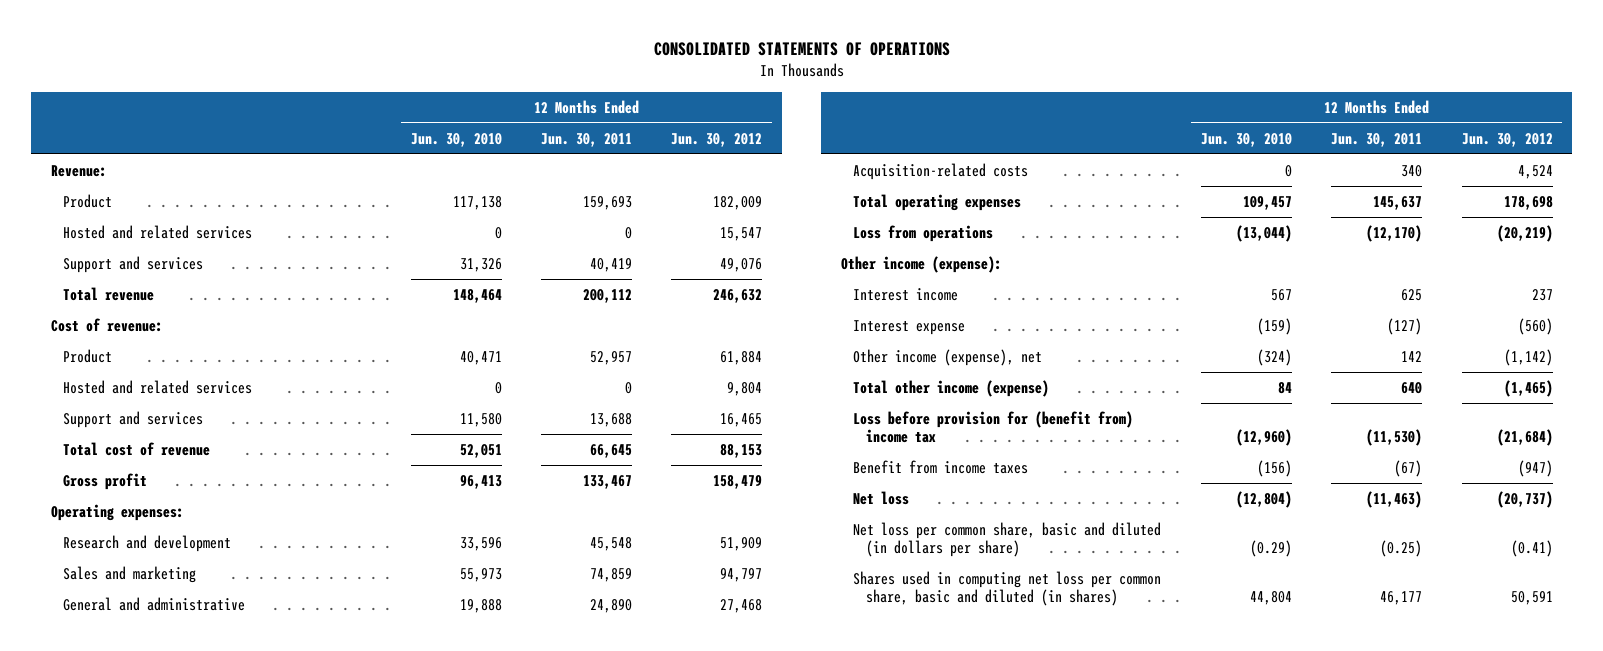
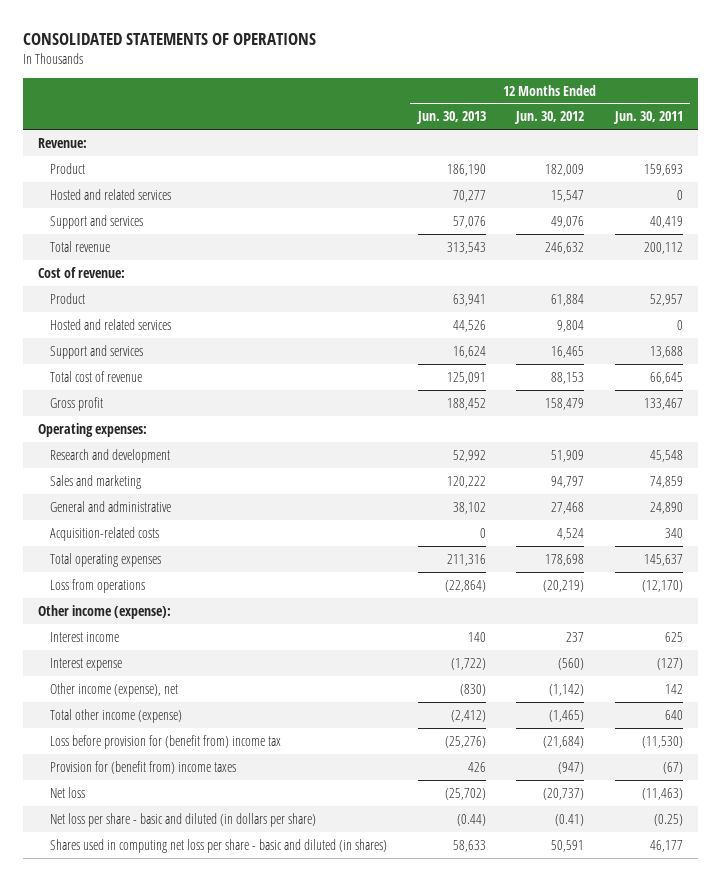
[410,132,502,147] Jun. 30, 2010 -> none
none -> [415,111,486,125] Jun. 30, 2013
[853,459,1029,474] Benefit from income taxes -> [50,760,237,774] Provision for (benefit from) income taxes
[853,521,1162,558] Net loss per common share, basic and diluted (in dollars per share) -> [50,812,317,827] Net loss per share - basic and diluted (in dollars per share)
[853,570,1162,607] Shares used in computing net loss per common share, basic and diluted (in shares) -> [50,838,388,853] Shares used in computing net loss per share - basic and diluted (in shares)

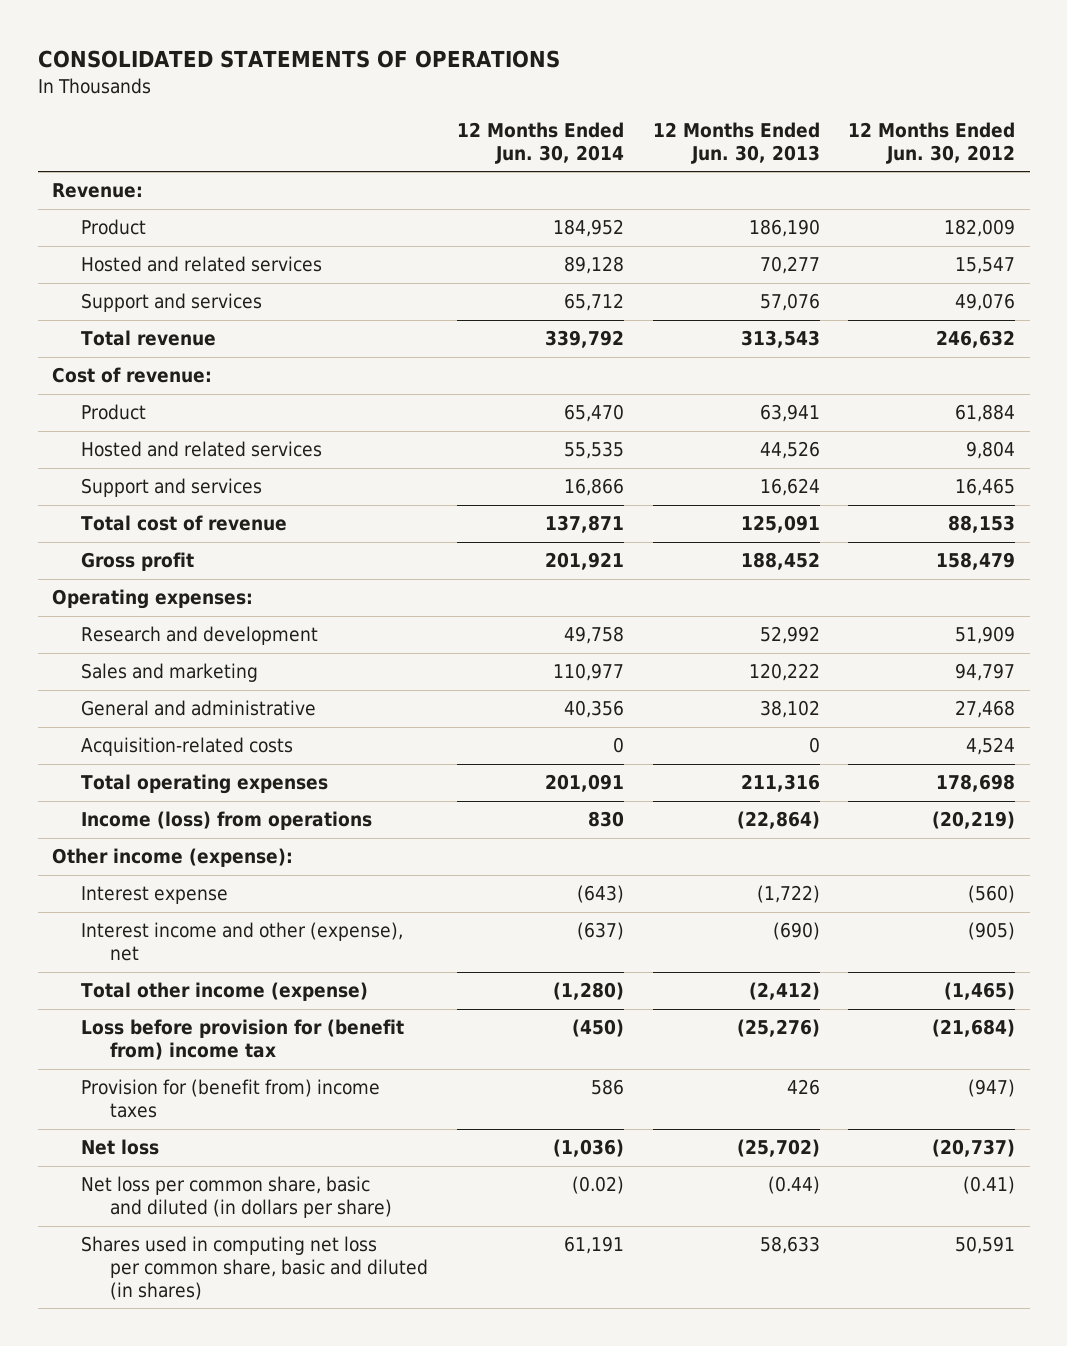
[612,111,683,125] Jun. 30, 2011 -> none
none -> [456,122,624,164] 12 Months Ended Jun. 30, 2014
[50,578,146,593] Loss from operations -> [81,811,373,831] Income (loss) from operations
[50,631,120,642] Interest income -> none
[50,682,179,697] Other income (expense), net -> [81,922,404,962] Interest income and other (expense), net
[459,683,486,696] (830) -> [772,922,820,941] (690)
[549,683,585,696] (1,142) -> [968,922,1016,941] (905)
[50,812,317,827] Net loss per share - basic and diluted (in dollars per share) -> [81,1176,392,1219] Net loss per common share, basic and diluted (in dollars per share)
[50,838,388,853] Shares used in computing net loss per share - basic and diluted (in shares) -> [81,1236,428,1300] Shares used in computing net loss per common share, basic and diluted (in shares)

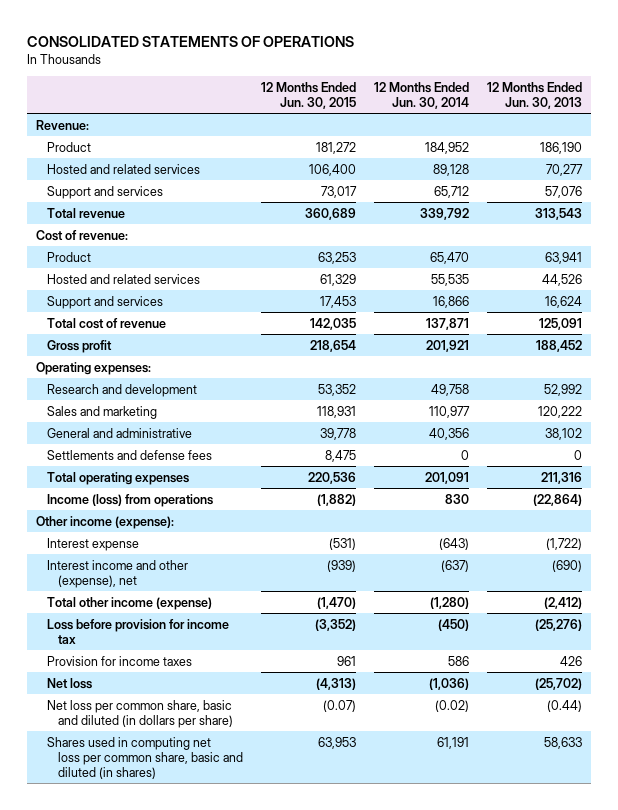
[848,122,1016,164] 12 Months Ended Jun. 30, 2012 -> none
none -> [260,82,356,110] 12 Months Ended Jun. 30, 2015
[81,737,294,757] Acquisition-related costs -> none
none -> [47,449,213,460] Settlements and defense fees
[81,1019,405,1061] Loss before provision for (benefit from) income tax -> [47,618,230,644] Loss before provision for income tax
[81,1079,381,1119] Provision for (benefit from) income taxes -> [47,655,193,666] Provision for income taxes

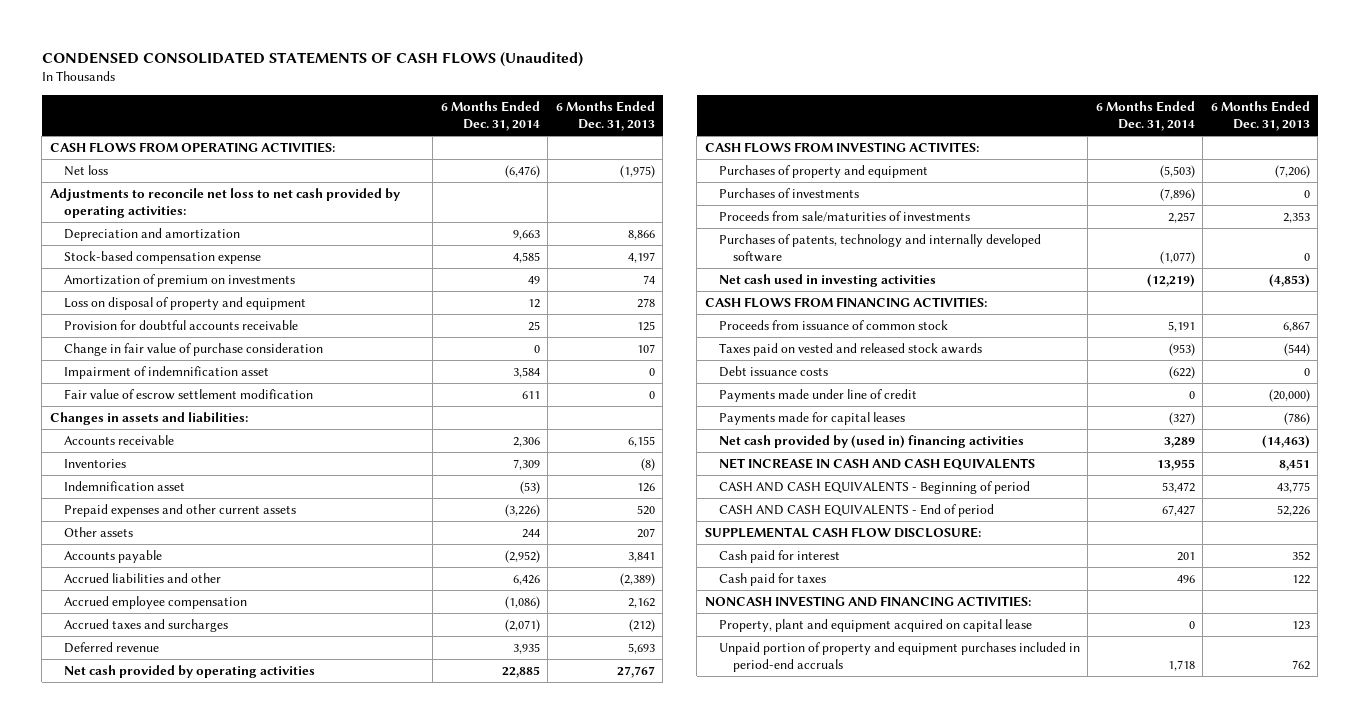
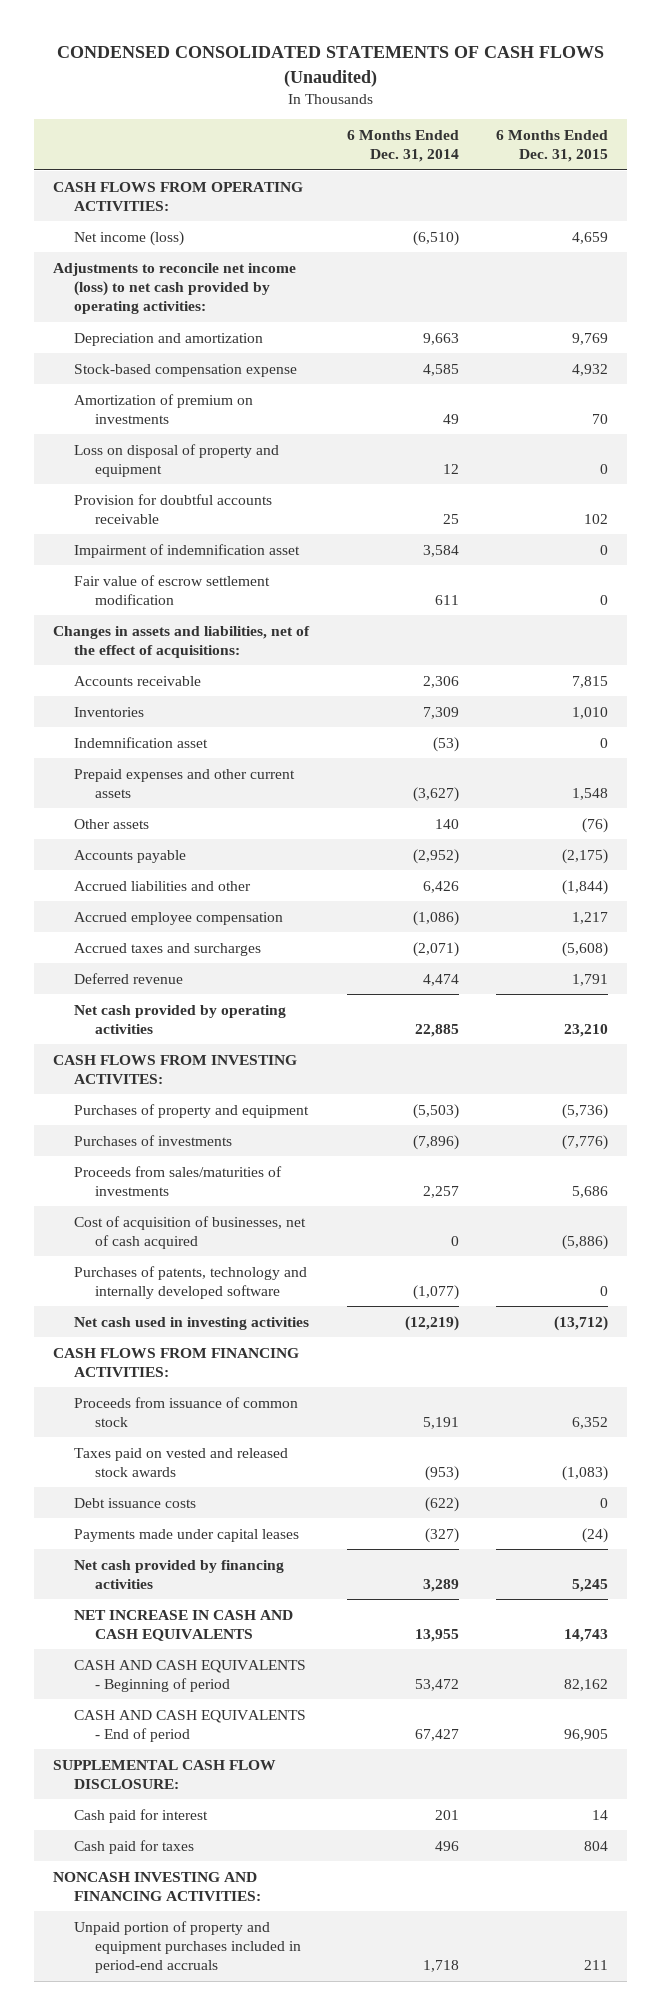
[555,101,655,131] 6 Months Ended Dec. 31, 2013 -> none
none -> [496,129,609,163] 6 Months Ended Dec. 31, 2015
[63,165,108,177] Net loss -> [74,230,185,246] Net income (loss)
[504,165,540,179] (6,476) -> [412,230,459,246] (6,510)
[49,188,400,218] Adjustments to reconcile net loss to net cash provided by operating activities: -> [52,262,296,315] Adjustments to reconcile net income (loss) to net cash provided by operating activities:
[63,343,323,357] Change in fair value of purchase consideration -> none
[49,412,248,426] Changes in assets and liabilities: -> [52,625,310,659] Changes in assets and liabilities, net of the effect of acquisitions:
[504,504,540,518] (3,226) -> [412,787,459,803] (3,627)
[521,529,540,539] 244 -> [434,818,459,829] 140
[512,643,540,655] 3,935 -> [422,973,459,986] 4,474
[718,211,970,223] Proceeds from sale/maturities of investments -> [74,1165,283,1197] Proceeds from sales/maturities of investments
none -> [74,1215,307,1250] Cost of acquisition of businesses, net of cash acquired
[718,389,917,403] Payments made under line of credit -> none
[718,412,905,426] Payments made for capital leases -> [74,1528,300,1542] Payments made under capital leases
[718,435,1024,449] Net cash provided by (used in) financing activities -> [74,1559,285,1590] Net cash provided by financing activities
[718,619,1032,633] Property, plant and equipment acquired on capital lease -> none

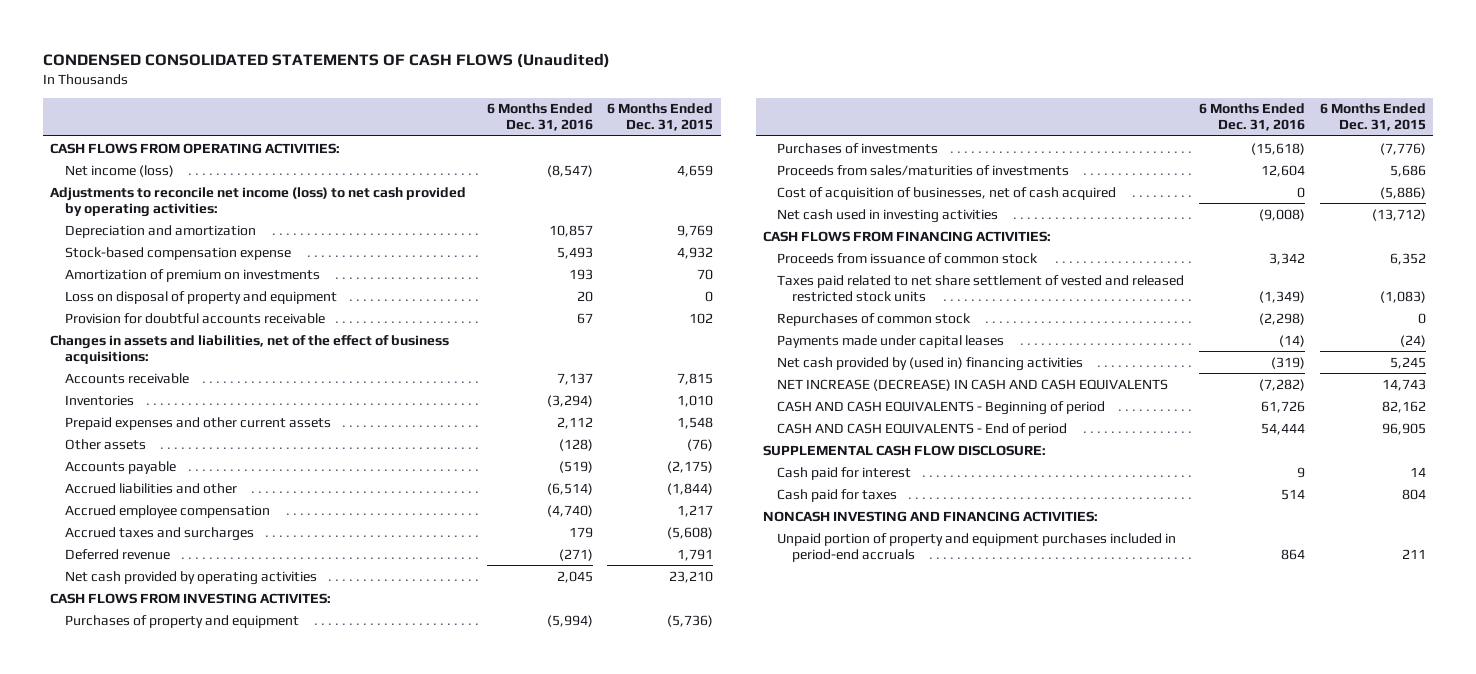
[346,129,459,163] 6 Months Ended Dec. 31, 2014 -> none
none -> [486,103,593,132] 6 Months Ended Dec. 31, 2016
[74,543,301,558] Impairment of indemnification asset -> none
[74,574,271,606] Fair value of escrow settlement modification -> none
[52,625,310,659] Changes in assets and liabilities, net of the effect of acquisitions: -> [50,334,450,364] Changes in assets and liabilities, net of the effect of business acquisitions:
[74,736,209,748] Indemnification asset -> none
[74,1265,308,1300] Purchases of patents, technology and internally developed software -> none
[74,1497,197,1508] Debt issuance costs -> none
[74,1447,289,1478] Taxes paid on vested and released stock awards -> [777,274,1185,302] Taxes paid related to net share settlement of vested and released restricted stock units
none -> [777,312,972,326] Repurchases of common stock
[74,1559,285,1590] Net cash provided by financing activities -> [777,356,1084,371] Net cash provided by (used in) financing activities
[74,1609,294,1642] NET INCREASE IN CASH AND CASH EQUIVALENTS -> [777,378,1169,391] NET INCREASE (DECREASE) IN CASH AND CASH EQUIVALENTS

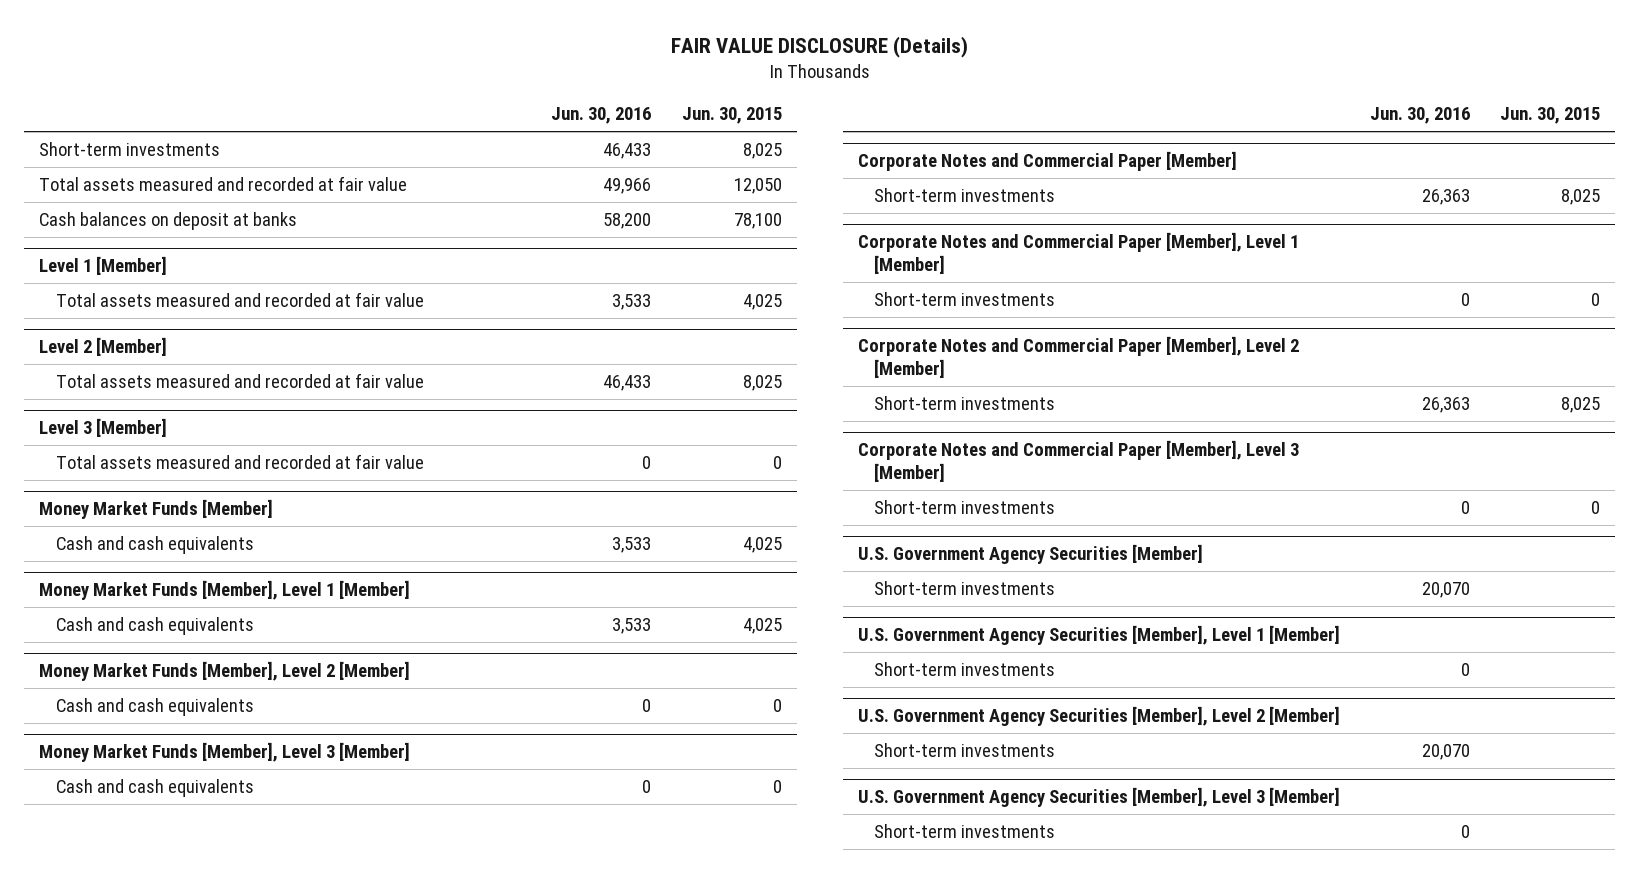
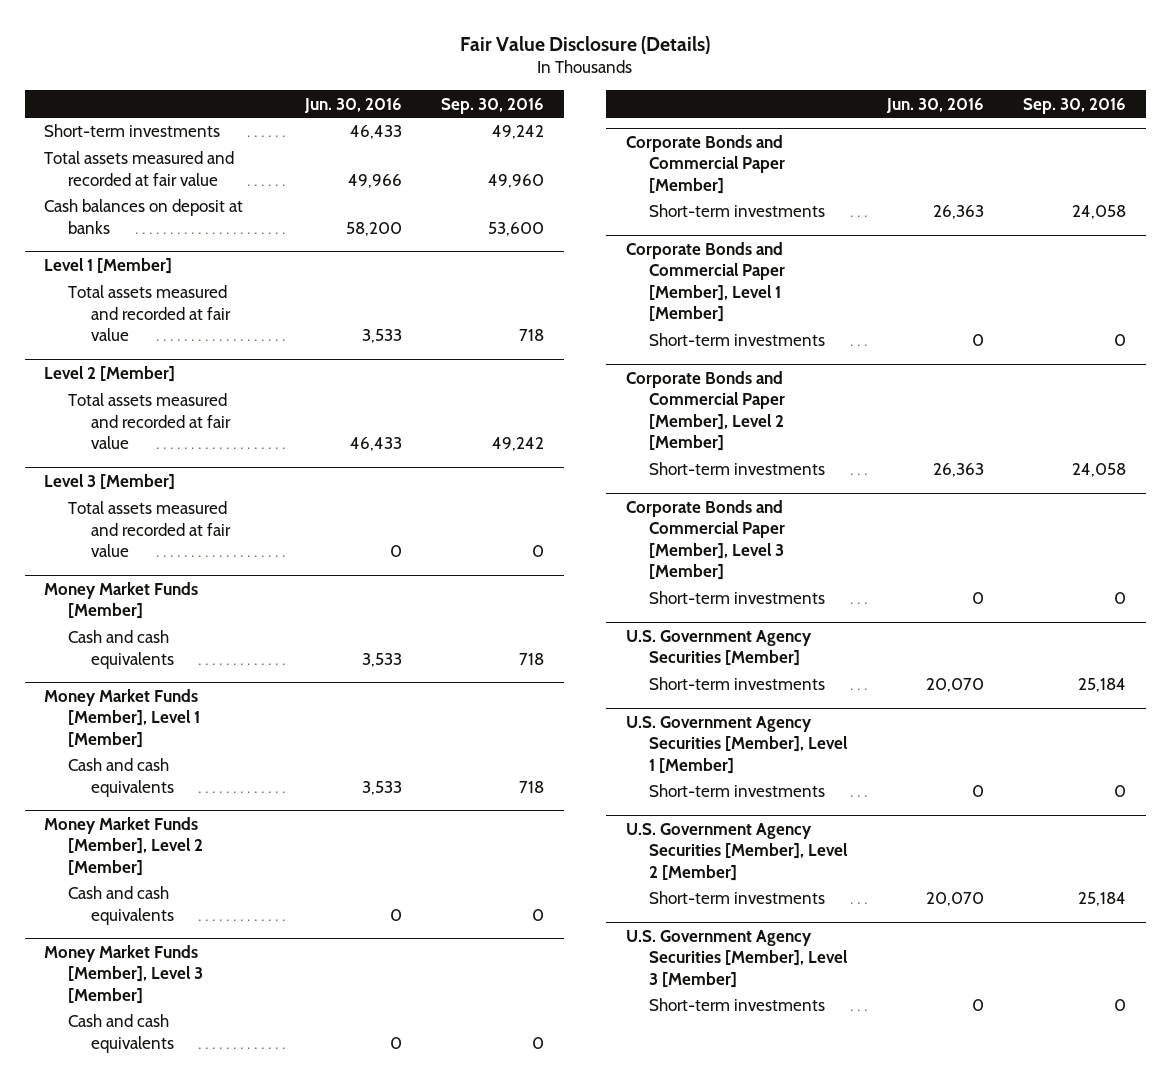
[670,35,968,58] FAIR VALUE DISCLOSURE (Details) -> [460,35,711,54] Fair Value Disclosure (Details)
[681,107,782,125] Jun. 30, 2015 -> none
none -> [441,97,545,114] Sep. 30, 2016
[857,151,1237,172] Corporate Notes and Commercial Paper [Member] -> [625,134,786,194] Corporate Bonds and Commercial Paper [Member]
[857,232,1299,274] Corporate Notes and Commercial Paper [Member], Level 1 [Member] -> [625,241,786,323] Corporate Bonds and Commercial Paper [Member], Level 1 [Member]
[857,336,1299,378] Corporate Notes and Commercial Paper [Member], Level 2 [Member] -> [625,370,786,452] Corporate Bonds and Commercial Paper [Member], Level 2 [Member]
[857,440,1299,482] Corporate Notes and Commercial Paper [Member], Level 3 [Member] -> [625,499,786,581] Corporate Bonds and Commercial Paper [Member], Level 3 [Member]

